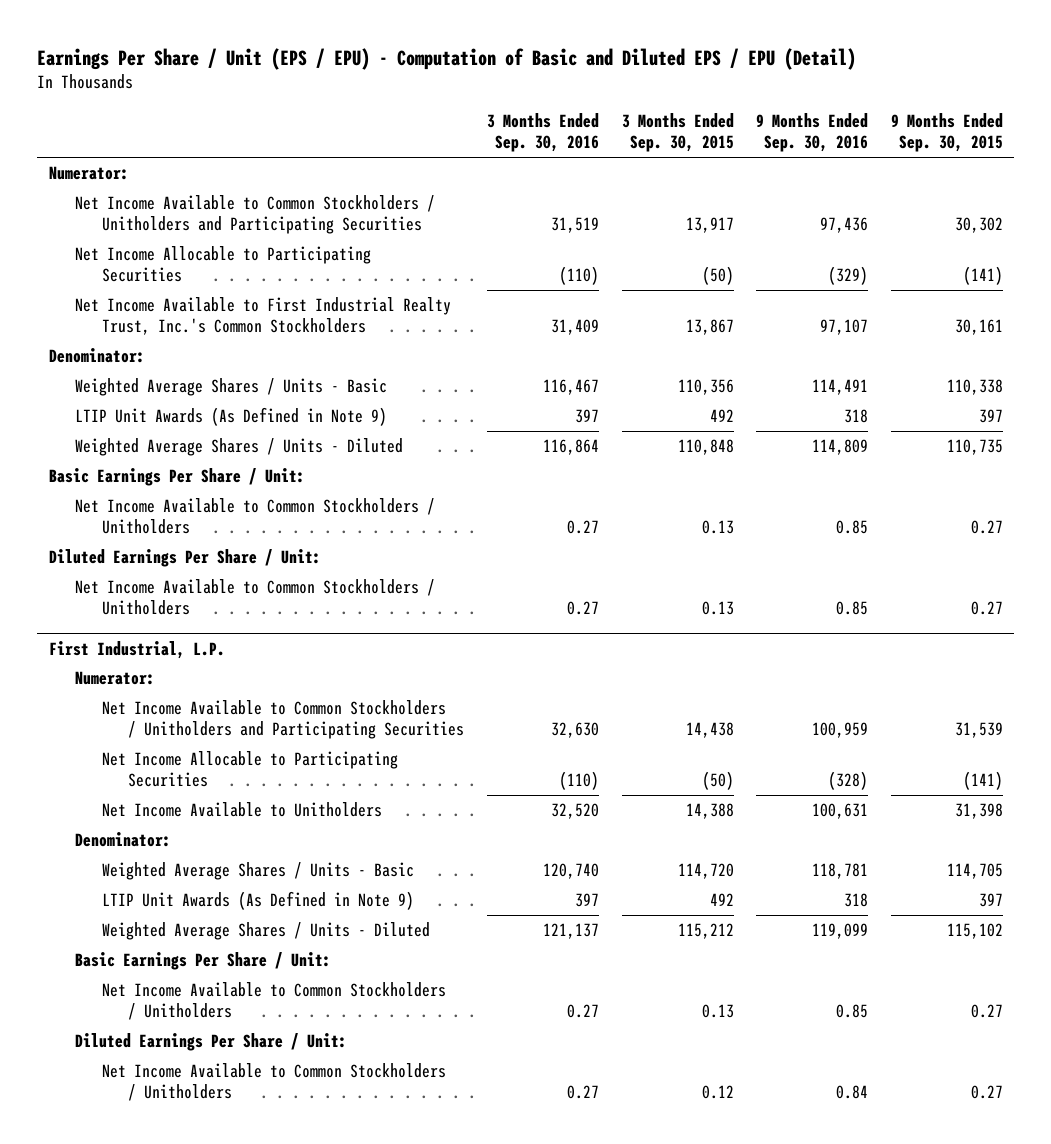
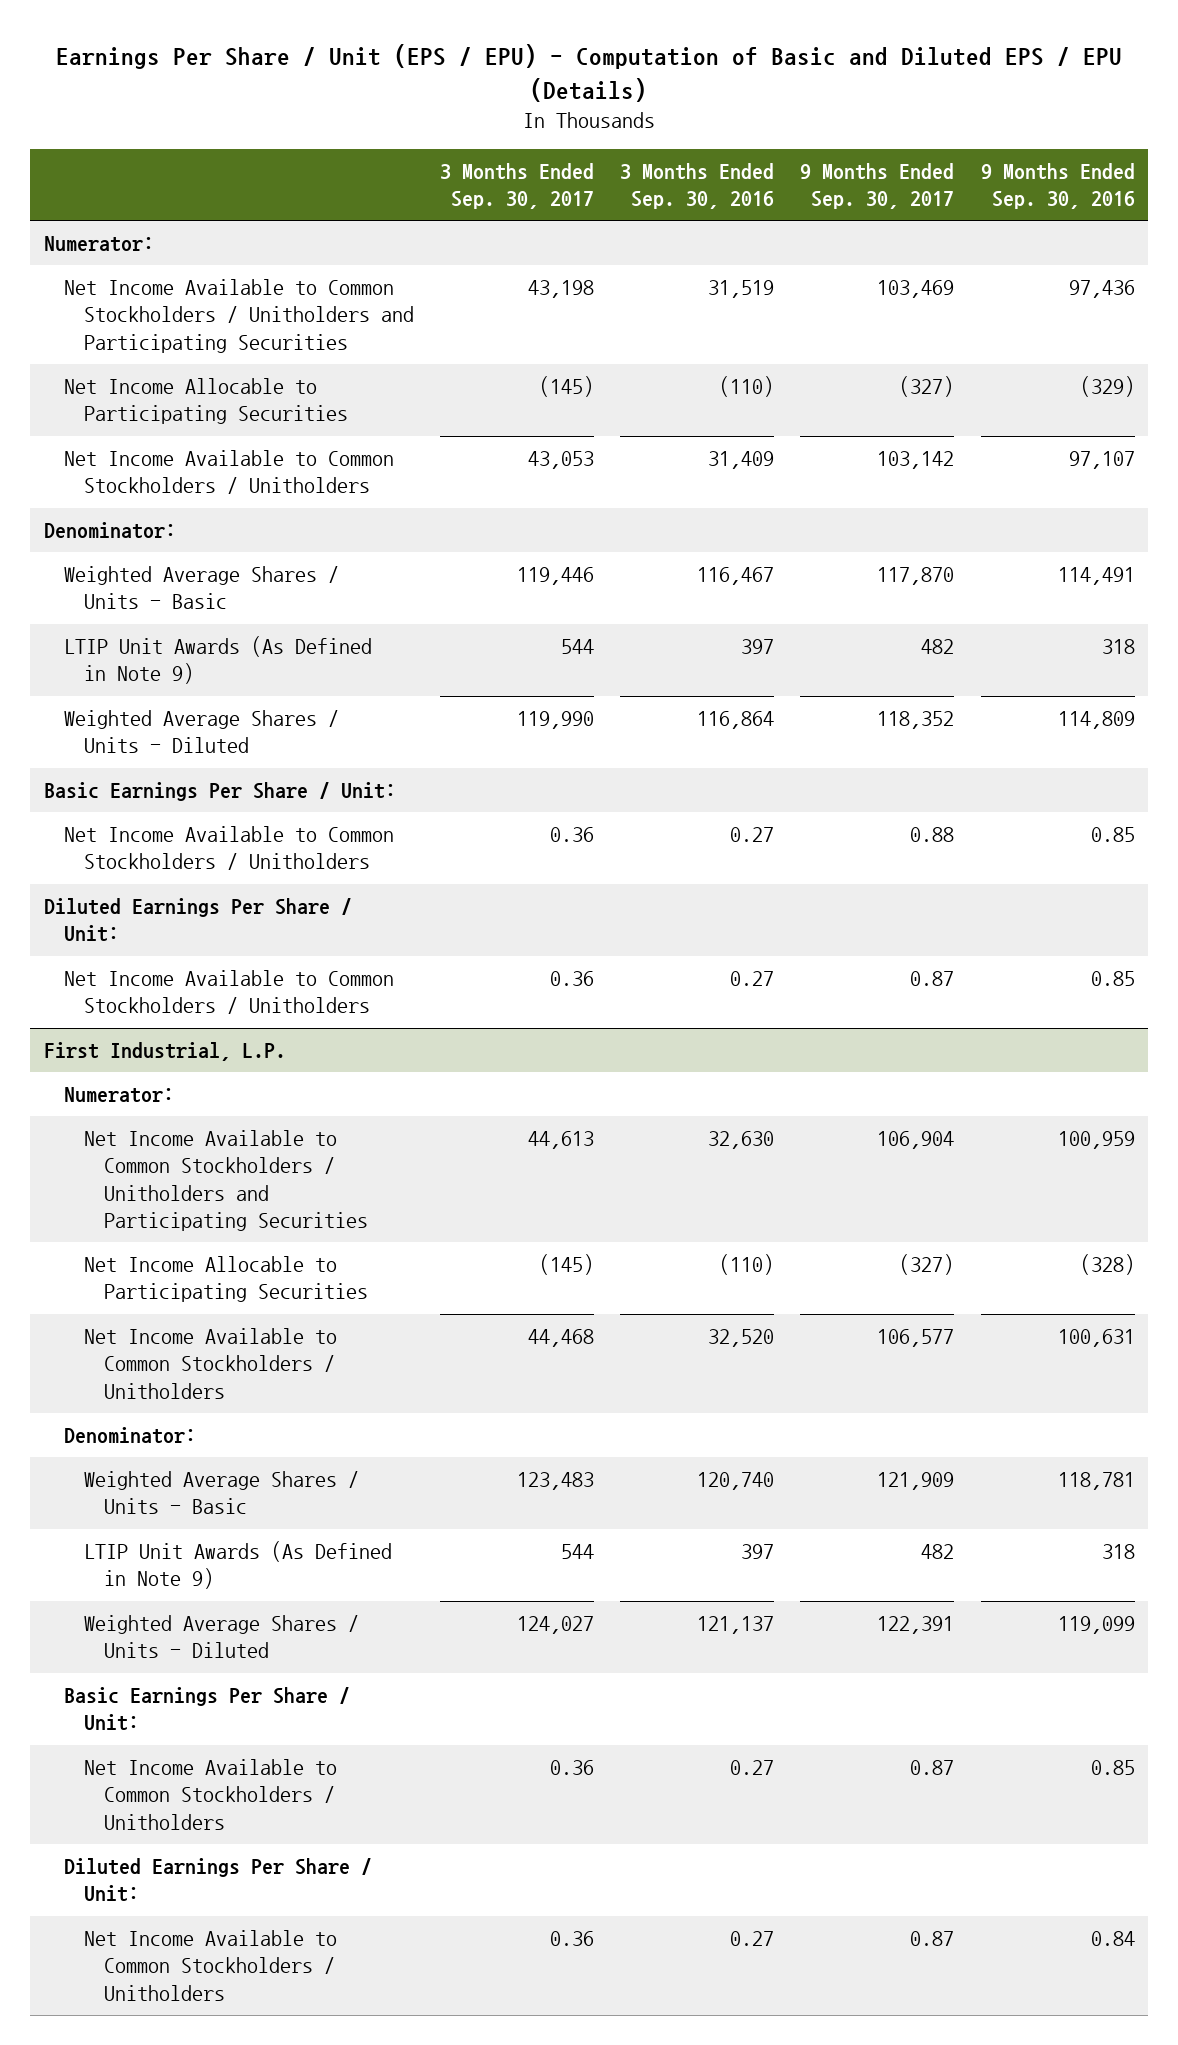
[37,47,857,70] Earnings Per Share / Unit (EPS / EPU) - Computation of Basic and Diluted EPS / EPU (Detail) -> [56,44,1123,102] Earnings Per Share / Unit (EPS / EPU) - Computation of Basic and Diluted EPS / EPU (Details)
[621,113,734,153] 3 Months Ended Sep. 30, 2015 -> none
[890,113,1003,153] 9 Months Ended Sep. 30, 2015 -> none
none -> [440,162,595,210] 3 Months Ended Sep. 30, 2017
none -> [800,162,955,210] 9 Months Ended Sep. 30, 2017
[75,297,452,336] Net Income Available to First Industrial Realty Trust, Inc.'s Common Stockholders -> [63,450,394,495] Net Income Available to Common Stockholders / Unitholders
[101,802,382,818] Net Income Available to Unitholders -> [83,1328,337,1399] Net Income Available to Common Stockholders / Unitholders

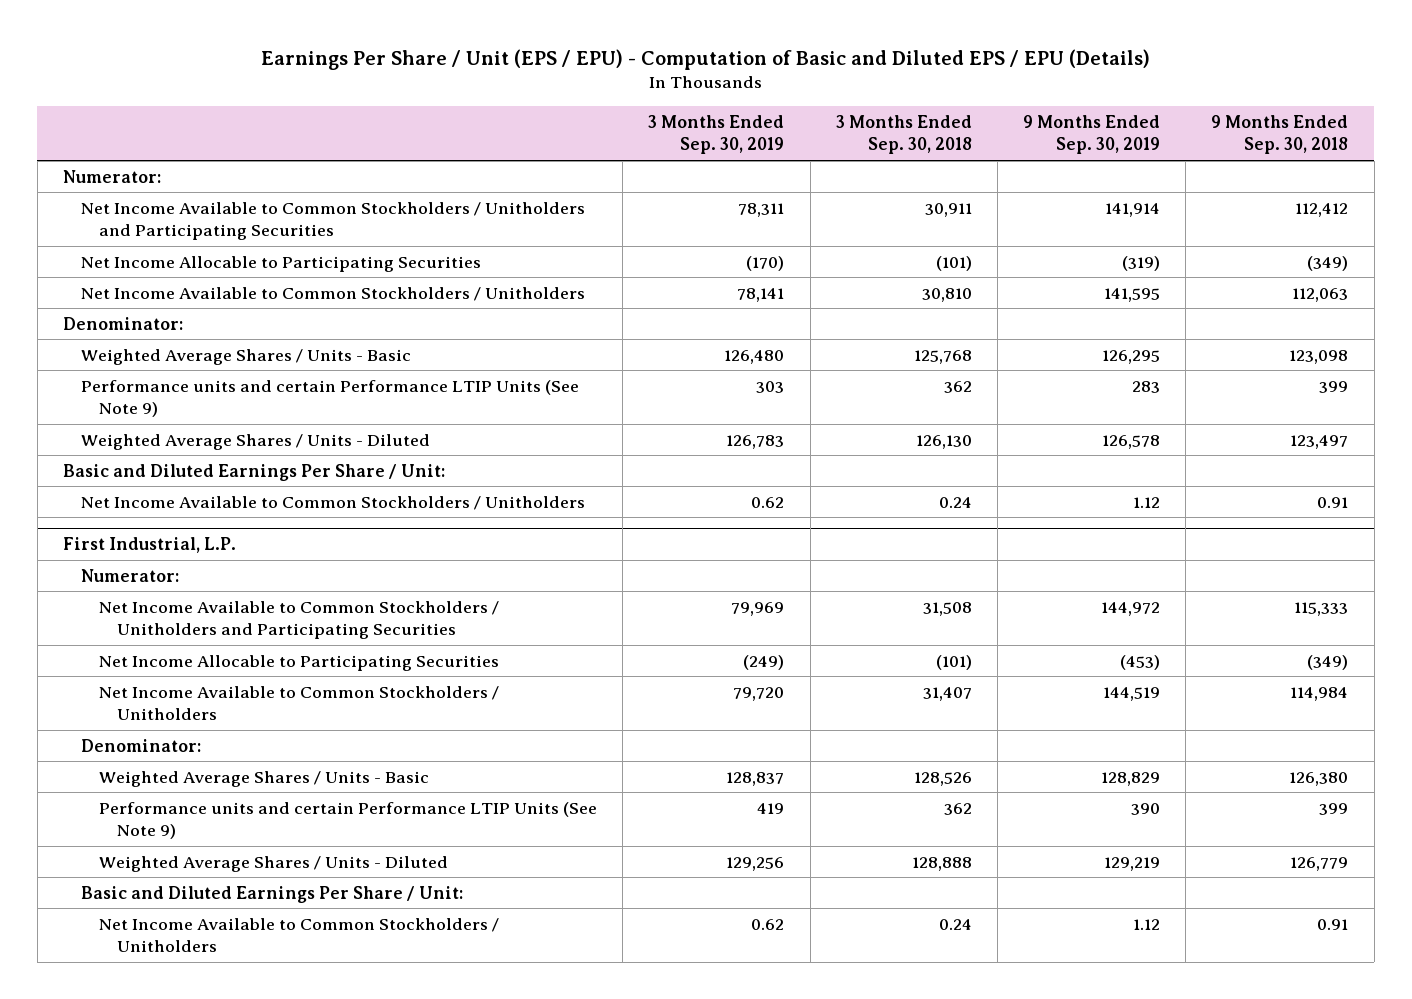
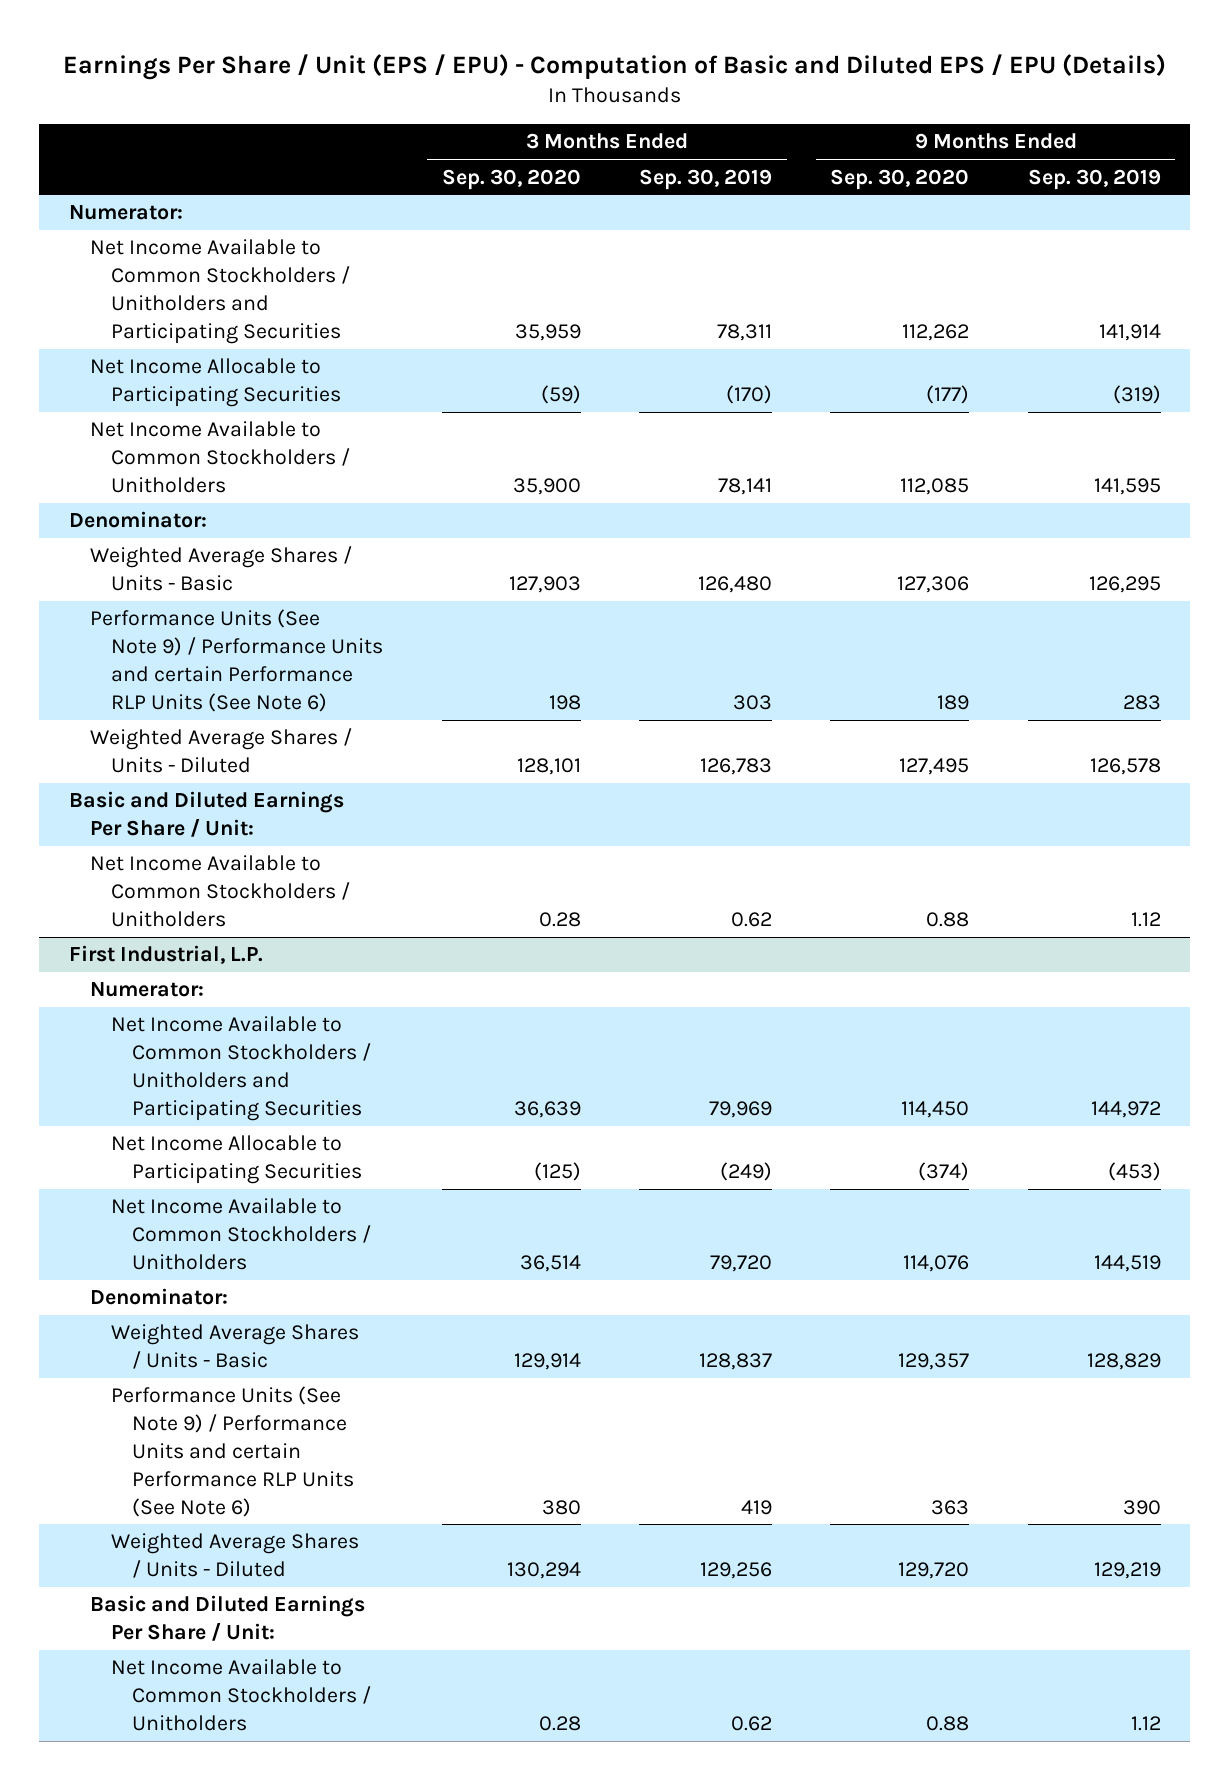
[835,114,972,155] 3 Months Ended Sep. 30, 2018 -> none
[1211,114,1349,155] 9 Months Ended Sep. 30, 2018 -> none
none -> [441,168,581,190] Sep. 30, 2020
none -> [830,168,970,190] Sep. 30, 2020
[81,379,580,418] Performance units and certain Performance LTIP Units (See Note 9) -> [89,609,384,712] Performance Units (See Note 9) / Performance Units and certain Performance RLP Units (See Note 6)
[99,801,598,840] Performance units and certain Performance LTIP Units (See Note 9) -> [111,1386,355,1517] Performance Units (See Note 9) / Performance Units and certain Performance RLP Units (See Note 6)

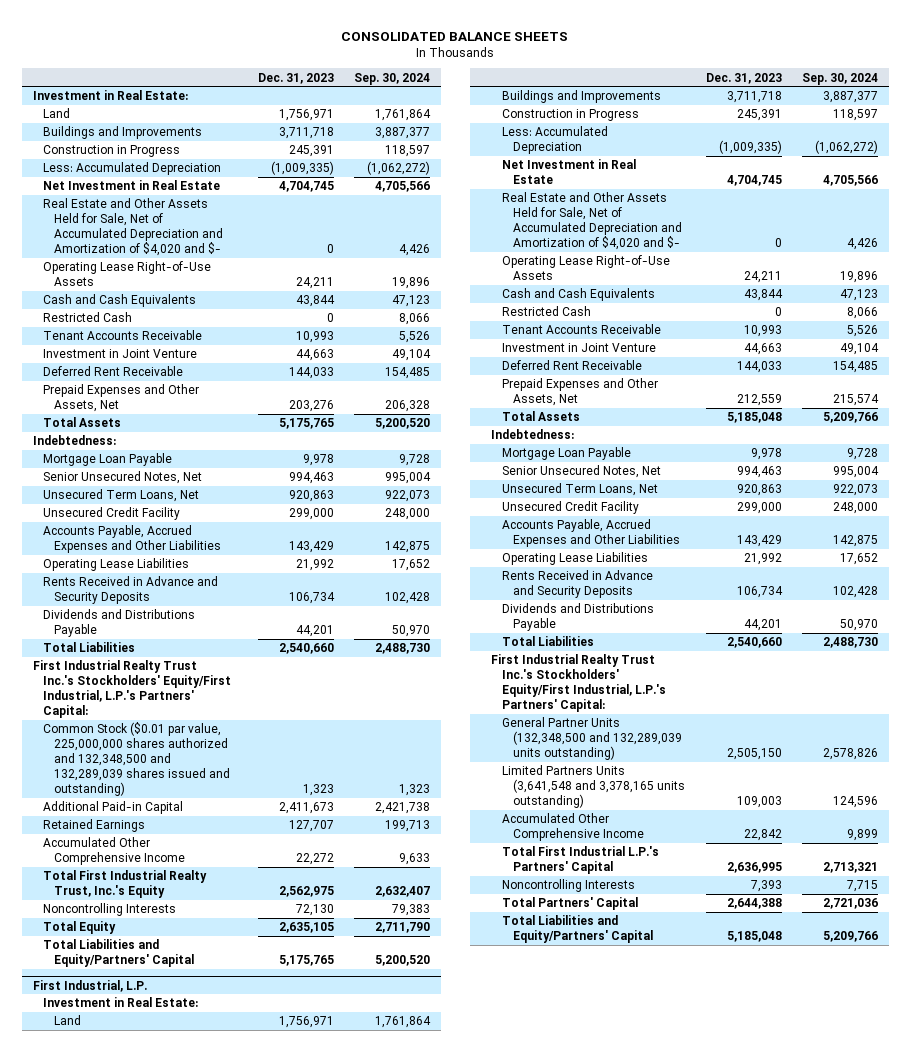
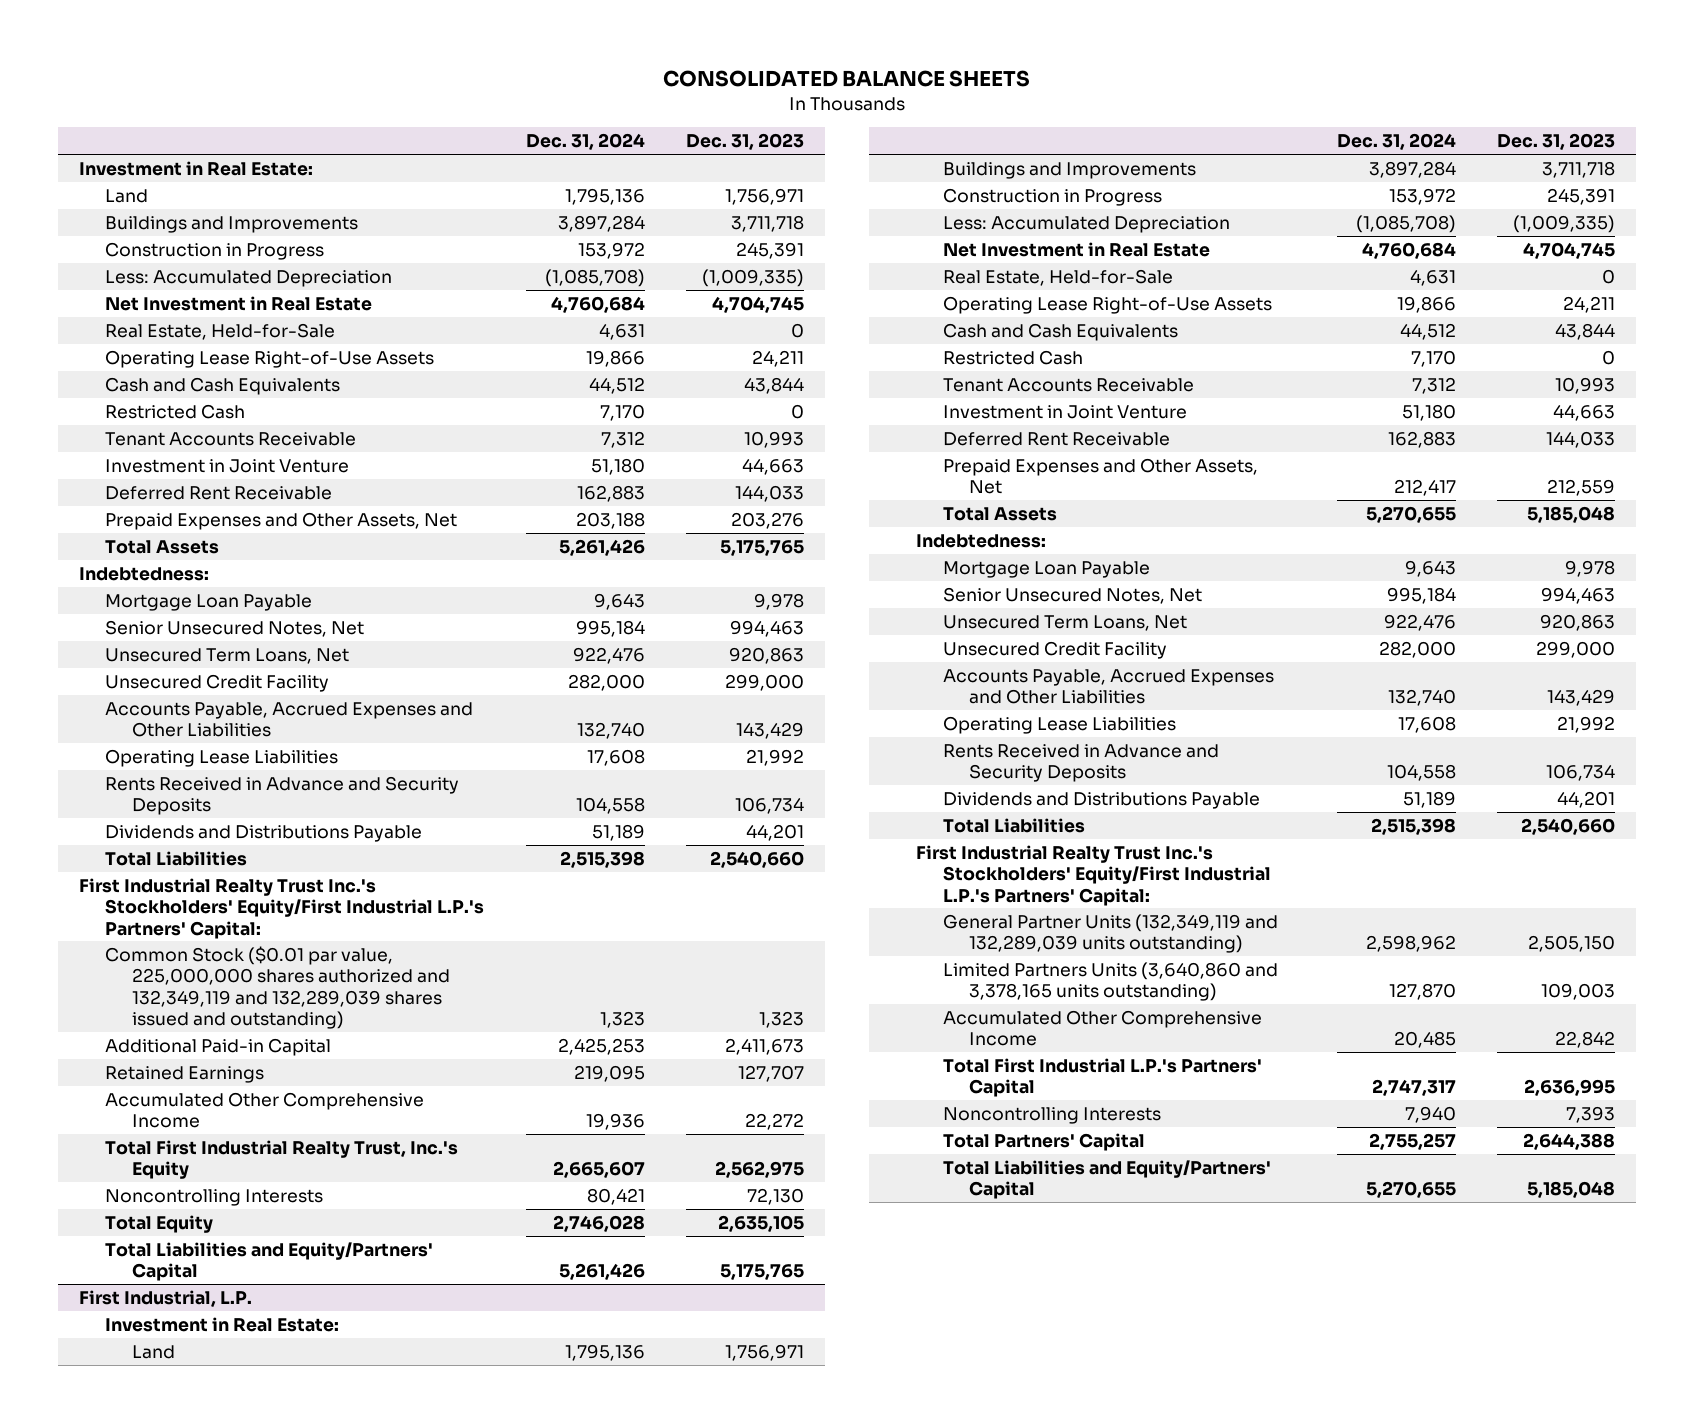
[354,72,431,85] Sep. 30, 2024 -> none
none -> [525,133,645,151] Dec. 31, 2024
[43,198,224,257] Real Estate and Other Assets Held for Sale, Net of Accumulated Depreciation and Amortization of $4,020 and $- -> [105,322,336,340] Real Estate, Held-for-Sale
[32,660,232,719] First Industrial Realty Trust Inc.'s Stockholders' Equity/First Industrial, L.P.'s Partners' Capital: -> [79,877,485,939] First Industrial Realty Trust Inc.'s Stockholders' Equity/First Industrial L.P.'s Partners' Capital:
[43,722,231,797] Common Stock ($0.01 par value, 225,000,000 shares authorized and 132,348,500 and 132,289,039 shares issued and outstanding) -> [105,945,450,1029] Common Stock ($0.01 par value, 225,000,000 shares authorized and 132,349,119 and 132,289,039 shares issued and outstanding)
[502,192,683,251] Real Estate and Other Assets Held for Sale, Net of Accumulated Depreciation and Amortization of $4,020 and $- -> [942,268,1173,286] Real Estate, Held-for-Sale
[491,654,667,713] First Industrial Realty Trust Inc.'s Stockholders' Equity/First Industrial, L.P.'s Partners' Capital: -> [916,844,1271,906] First Industrial Realty Trust Inc.'s Stockholders' Equity/First Industrial L.P.'s Partners' Capital:
[502,717,683,761] General Partner Units (132,348,500 and 132,289,039 units outstanding) -> [942,913,1278,954] General Partner Units (132,349,119 and 132,289,039 units outstanding)
[502,765,686,809] Limited Partners Units (3,641,548 and 3,378,165 units outstanding) -> [942,961,1278,1002] Limited Partners Units (3,640,860 and 3,378,165 units outstanding)

